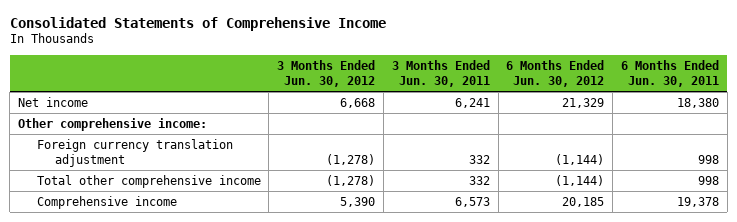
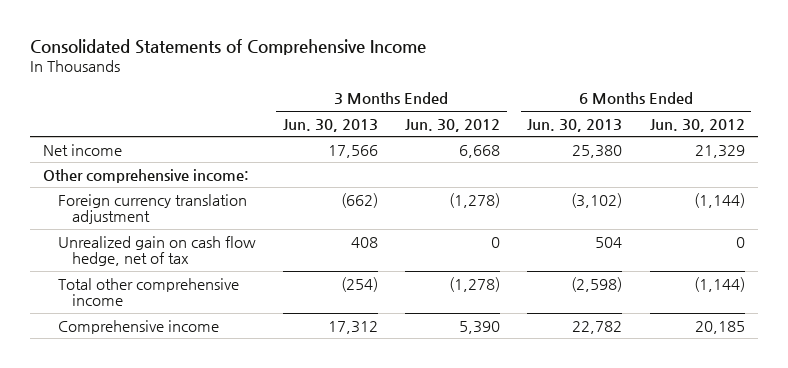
[391,60,490,88] 3 Months Ended Jun. 30, 2011 -> none
[621,60,720,88] 6 Months Ended Jun. 30, 2011 -> none
none -> [282,118,378,132] Jun. 30, 2013
none -> [527,118,623,132] Jun. 30, 2013
none -> [57,235,256,267] Unrealized gain on cash flow hedge, net of tax

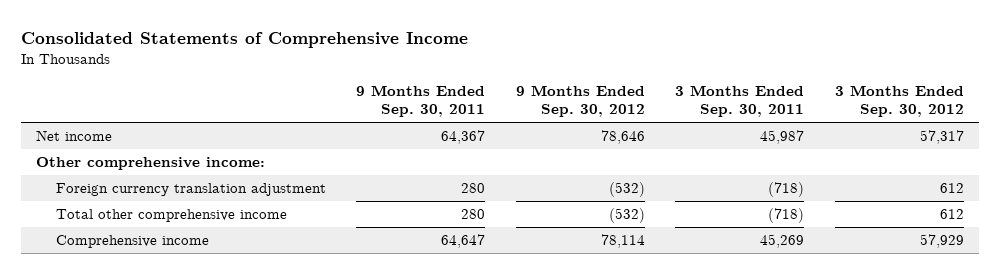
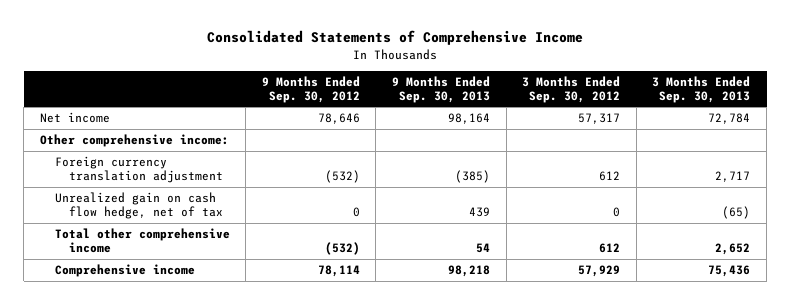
[356,85,486,118] 9 Months Ended Sep. 30, 2011 -> none
[675,85,805,118] 3 Months Ended Sep. 30, 2011 -> none
none -> [391,75,490,103] 9 Months Ended Sep. 30, 2013
none -> [652,75,751,103] 3 Months Ended Sep. 30, 2013
none -> [54,191,224,220] Unrealized gain on cash flow hedge, net of tax

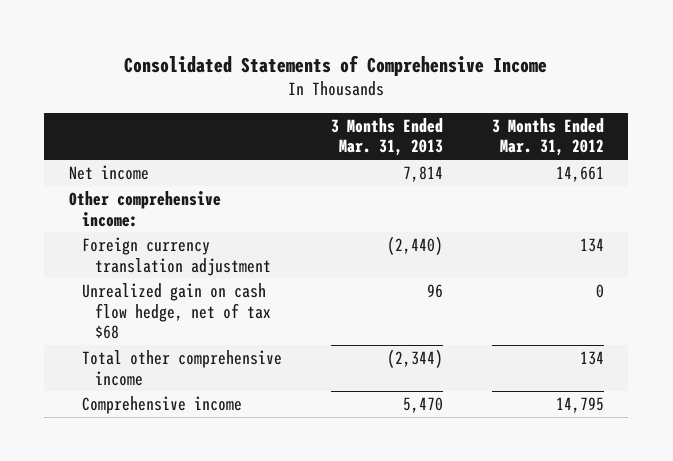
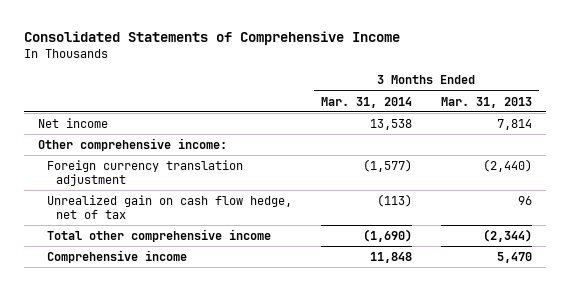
[491,117,604,157] 3 Months Ended Mar. 31, 2012 -> none
none -> [320,96,412,108] Mar. 31, 2014
[82,282,272,340] Unrealized gain on cash flow hedge, net of tax $68 -> [46,194,292,220] Unrealized gain on cash flow hedge, net of tax

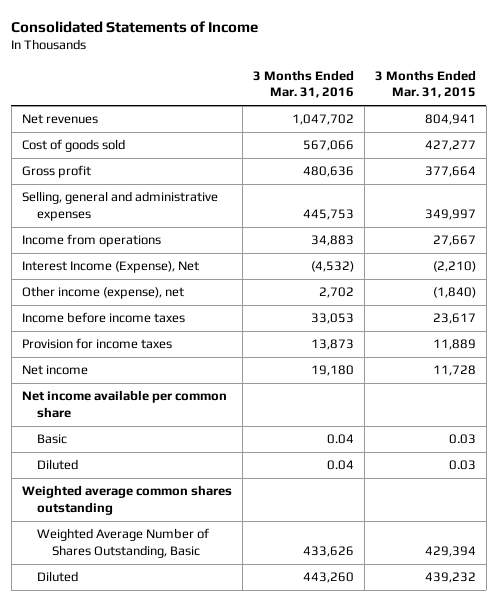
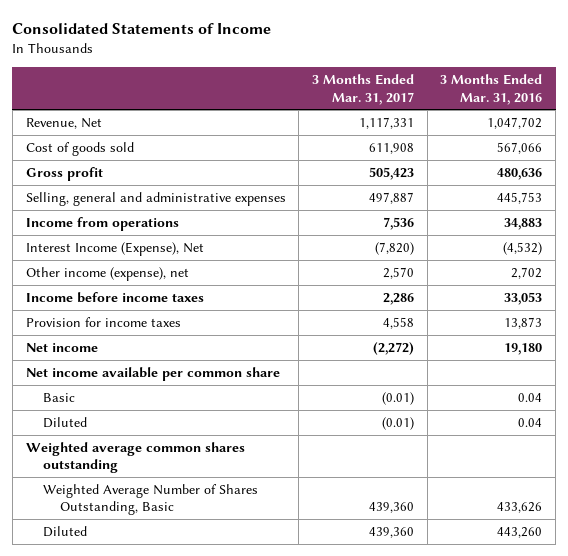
[374,69,476,99] 3 Months Ended Mar. 31, 2015 -> none
none -> [311,74,414,105] 3 Months Ended Mar. 31, 2017
[21,114,98,125] Net revenues -> [25,118,102,130] Revenue, Net

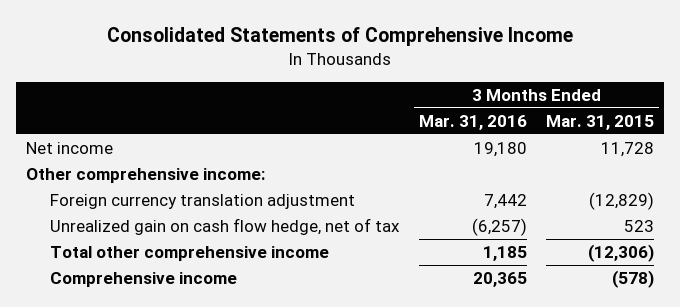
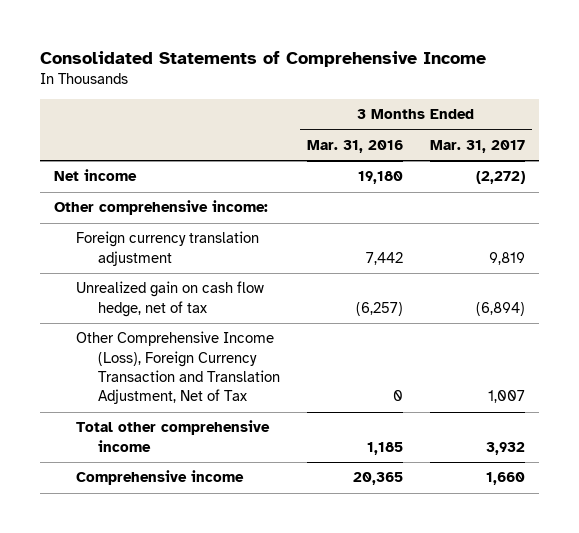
[546,114,655,130] Mar. 31, 2015 -> none
none -> [430,139,526,153] Mar. 31, 2017
none -> [75,331,281,405] Other Comprehensive Income (Loss), Foreign Currency Transaction and Translation Adjustment, Net of Tax

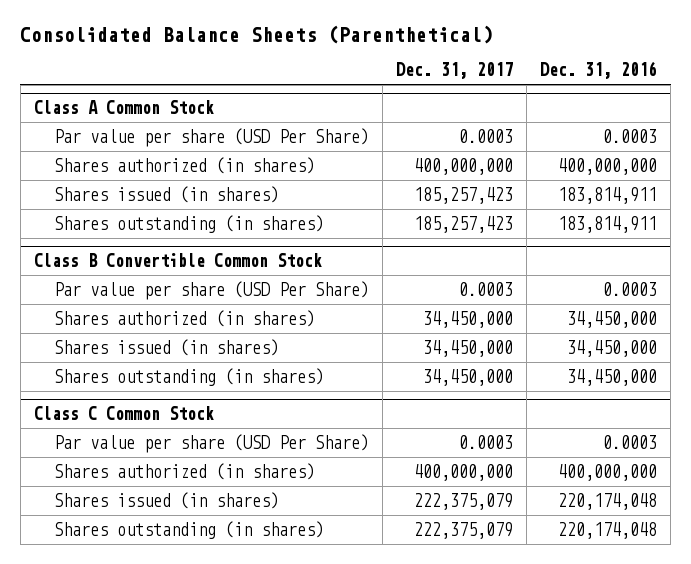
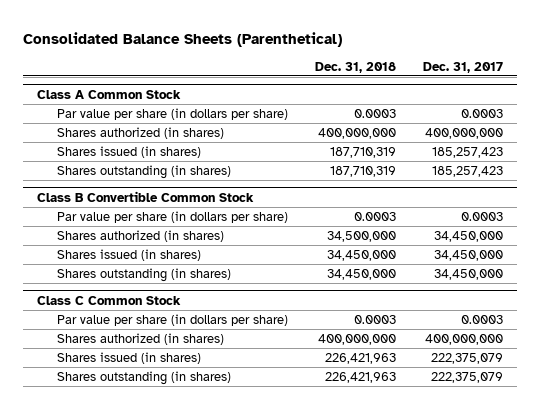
[540,61,658,80] Dec. 31, 2016 -> none
none -> [314,61,396,73] Dec. 31, 2018
[54,127,370,147] Par value per share (USD Per Share) -> [56,107,288,120] Par value per share (in dollars per share)
[54,280,370,300] Par value per share (USD Per Share) -> [56,210,288,223] Par value per share (in dollars per share)
[54,433,370,453] Par value per share (USD Per Share) -> [56,313,288,326] Par value per share (in dollars per share)

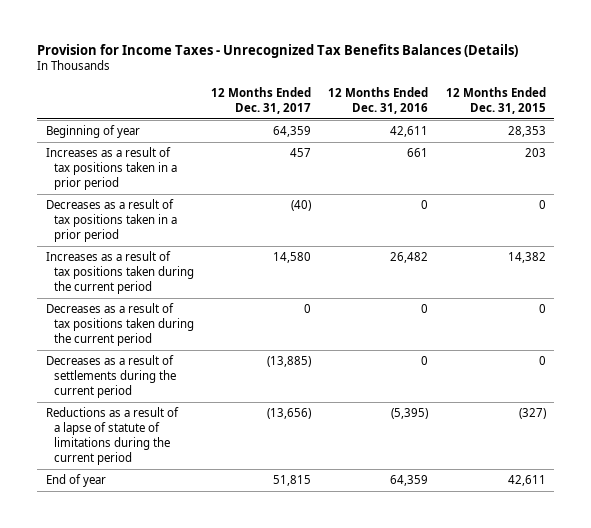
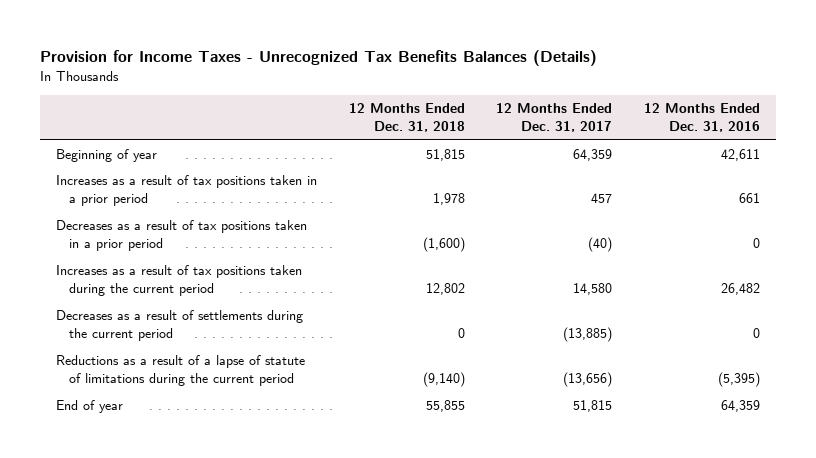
[445,86,546,114] 12 Months Ended Dec. 31, 2015 -> none
none -> [348,103,465,133] 12 Months Ended Dec. 31, 2018
[45,303,194,346] Decreases as a result of tax positions taken during the current period -> none

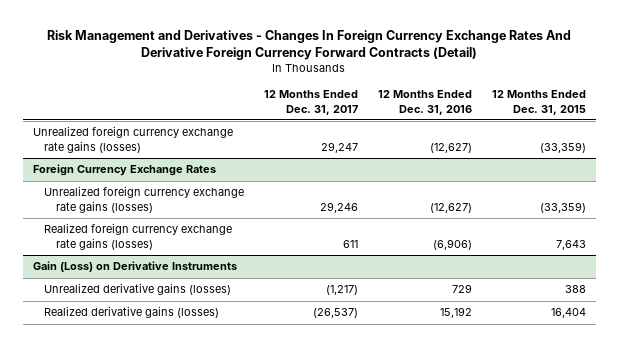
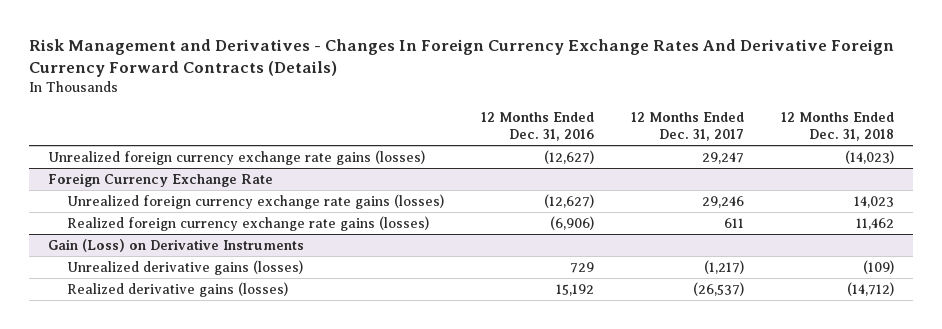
[47,29,572,60] Risk Management and Derivatives - Changes In Foreign Currency Exchange Rates And Derivative Foreign Currency Forward Contracts (Detail) -> [28,38,894,77] Risk Management and Derivatives - Changes In Foreign Currency Exchange Rates And Derivative Foreign Currency Forward Contracts (Details)
[491,90,586,115] 12 Months Ended Dec. 31, 2015 -> none
none -> [781,111,895,142] 12 Months Ended Dec. 31, 2018
[32,164,216,177] Foreign Currency Exchange Rates -> [47,172,273,187] Foreign Currency Exchange Rate

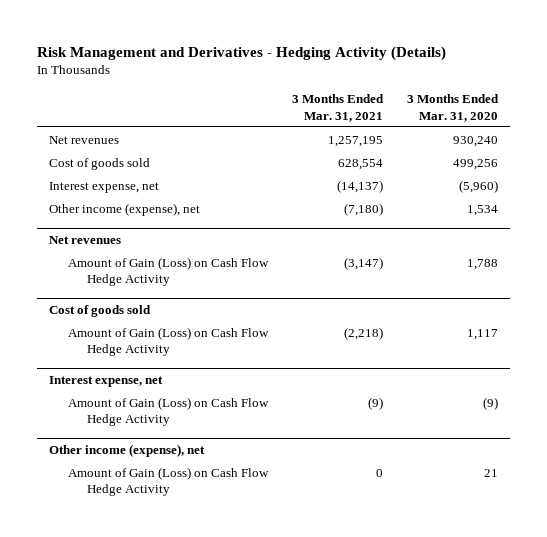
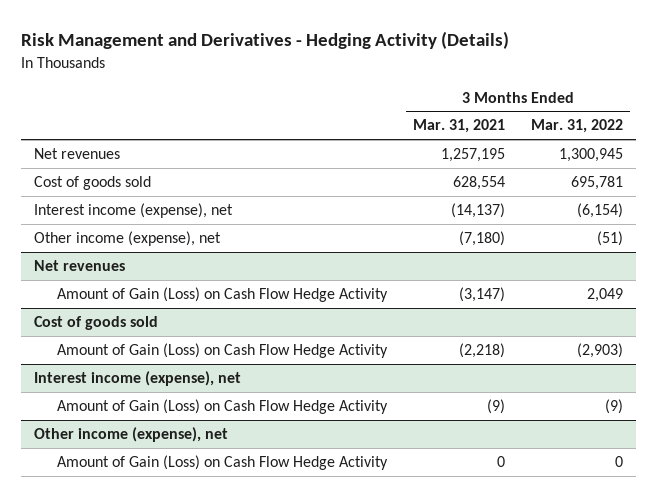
[407,94,500,122] 3 Months Ended Mar. 31, 2020 -> none
none -> [531,119,624,134] Mar. 31, 2022
[48,181,159,193] Interest expense, net -> [34,203,234,219] Interest income (expense), net
[48,375,163,387] Interest expense, net -> [34,371,242,387] Interest income (expense), net

